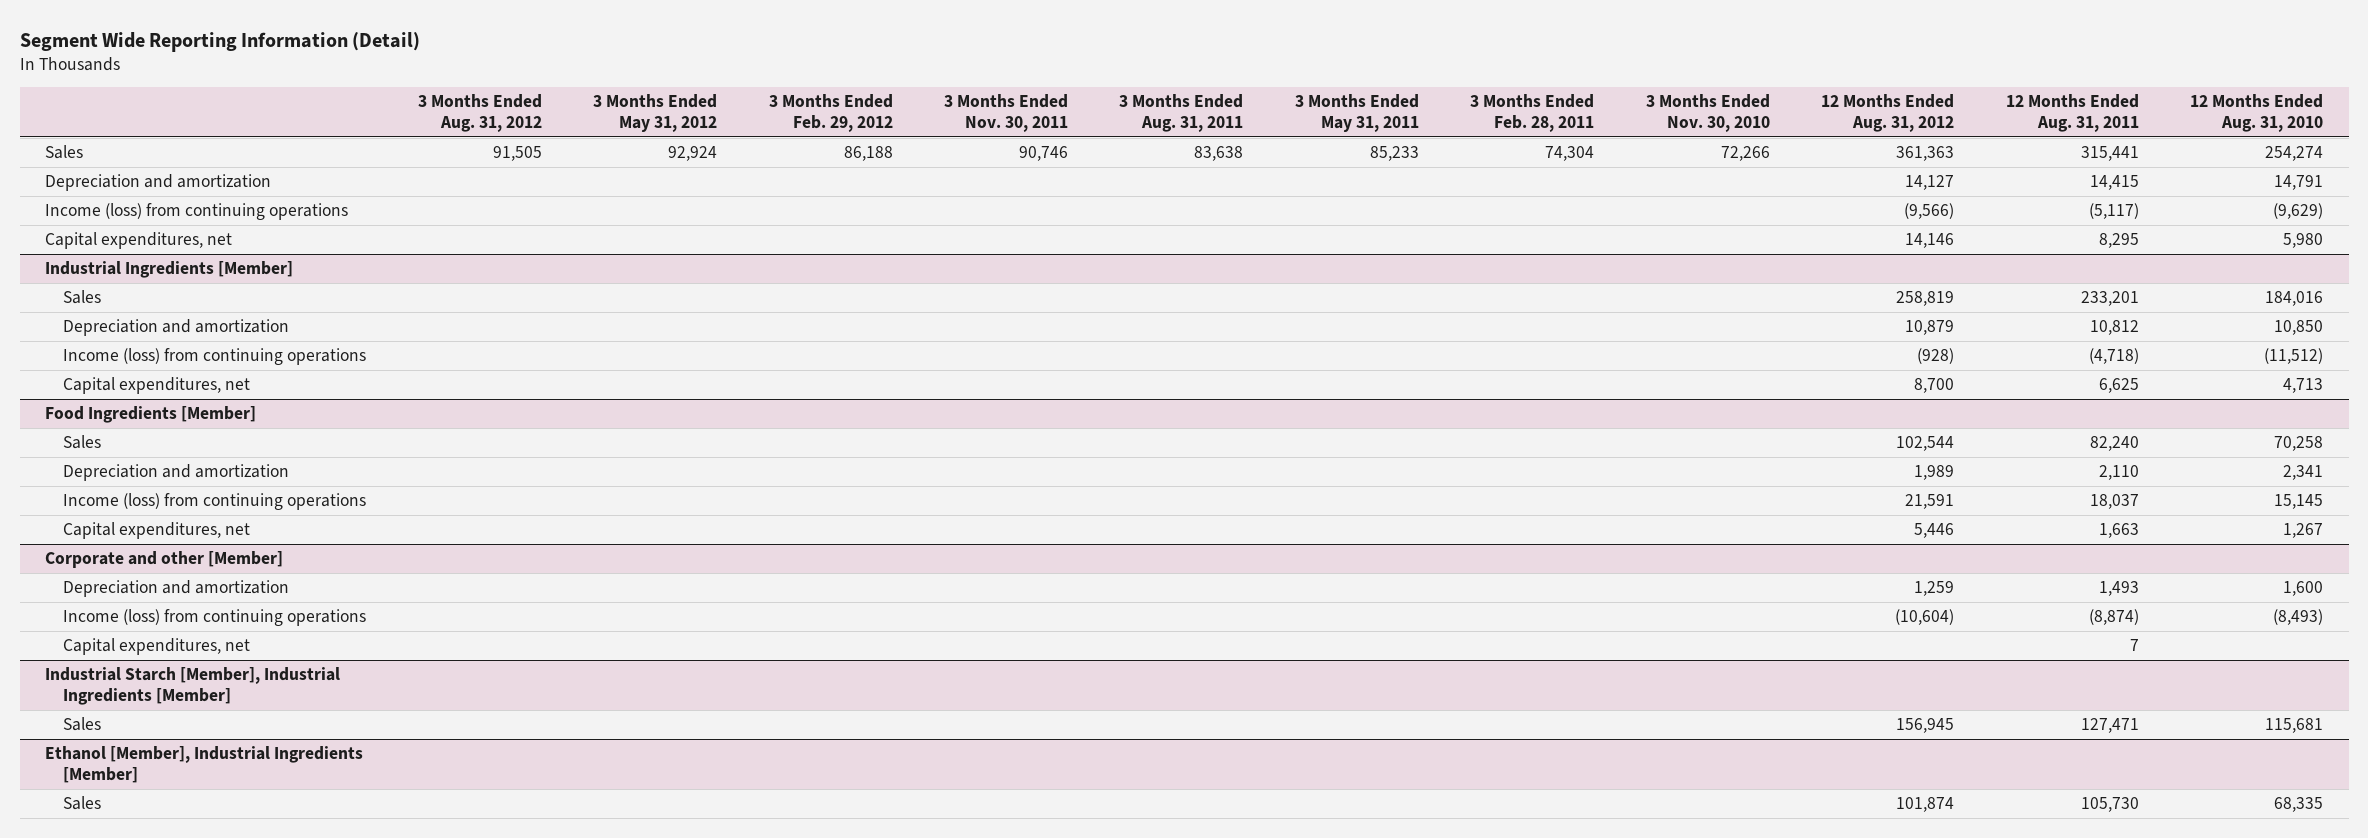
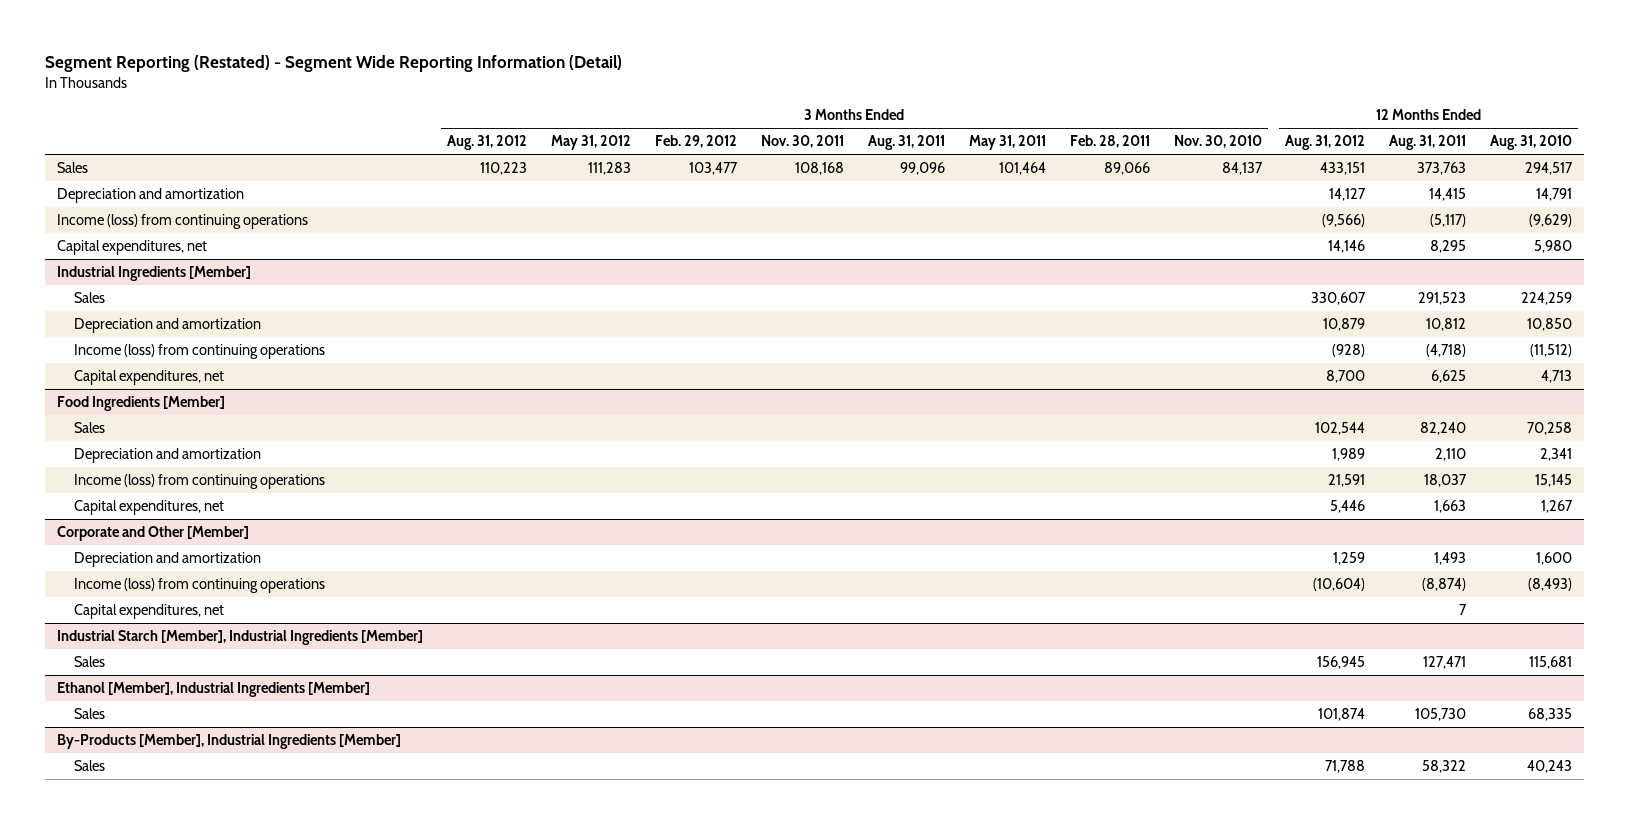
[19,31,420,52] Segment Wide Reporting Information (Detail) -> [45,54,623,72] Segment Reporting (Restated) - Segment Wide Reporting Information (Detail)
[492,146,542,162] 91,505 -> [479,162,527,176] 110,223
[668,146,718,162] 92,924 -> [587,162,631,176] 111,283
[843,146,893,162] 86,188 -> [688,162,738,176] 103,477
[1019,146,1069,162] 90,746 -> [794,162,844,176] 108,168
[1194,146,1244,162] 83,638 -> [899,162,945,176] 99,096
[1369,146,1419,162] 85,233 -> [998,162,1046,176] 101,464
[1545,146,1595,162] 74,304 -> [1103,162,1150,176] 89,066
[1720,146,1770,162] 72,266 -> [1221,162,1263,176] 84,137
[1896,146,1955,162] 361,363 -> [1320,162,1366,176] 433,151
[2080,146,2139,162] 315,441 -> [1417,162,1467,176] 373,763
[2265,146,2324,162] 254,274 -> [1525,162,1574,176] 294,517
[1896,291,1955,307] 258,819 -> [1311,292,1367,306] 330,607
[2080,291,2139,307] 233,201 -> [1418,292,1467,306] 291,523
[2265,291,2324,307] 184,016 -> [1521,292,1573,306] 224,259
[45,551,284,569] Corporate and other [Member] -> [57,526,250,542] Corporate and Other [Member]
none -> [57,734,402,750] By-Products [Member], Industrial Ingredients [Member]
none -> [73,760,105,772] Sales

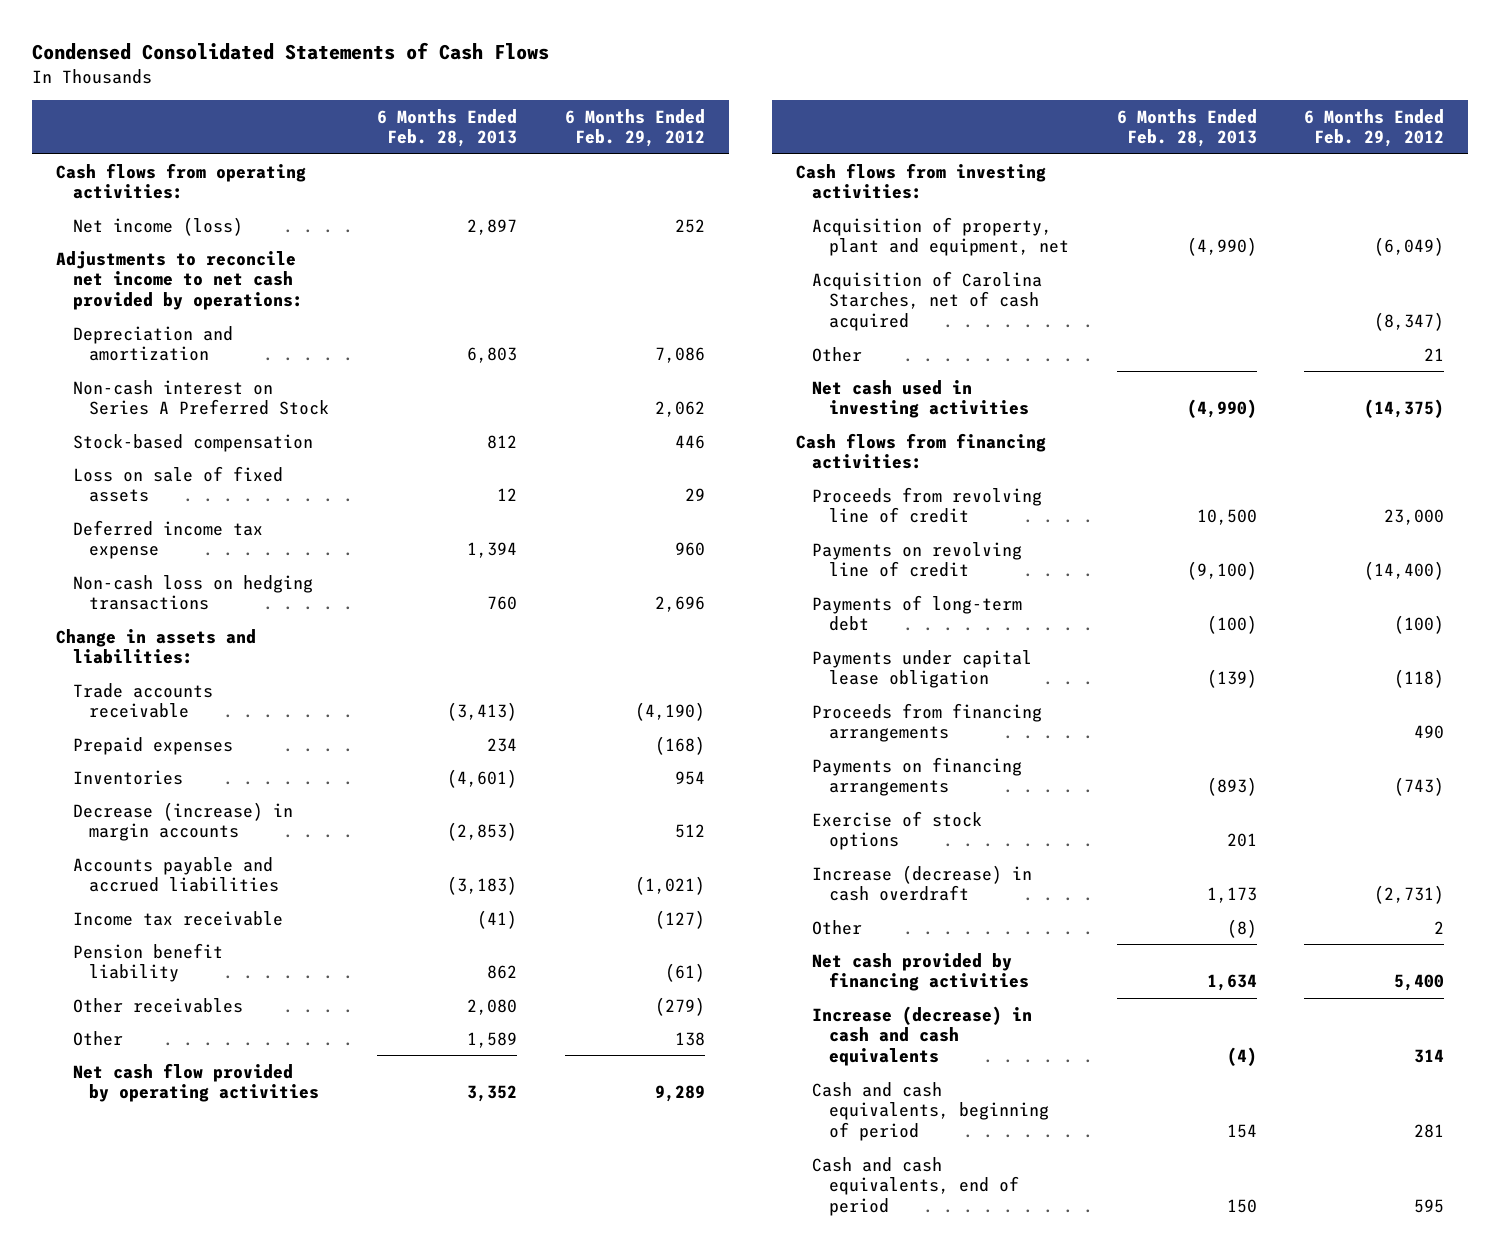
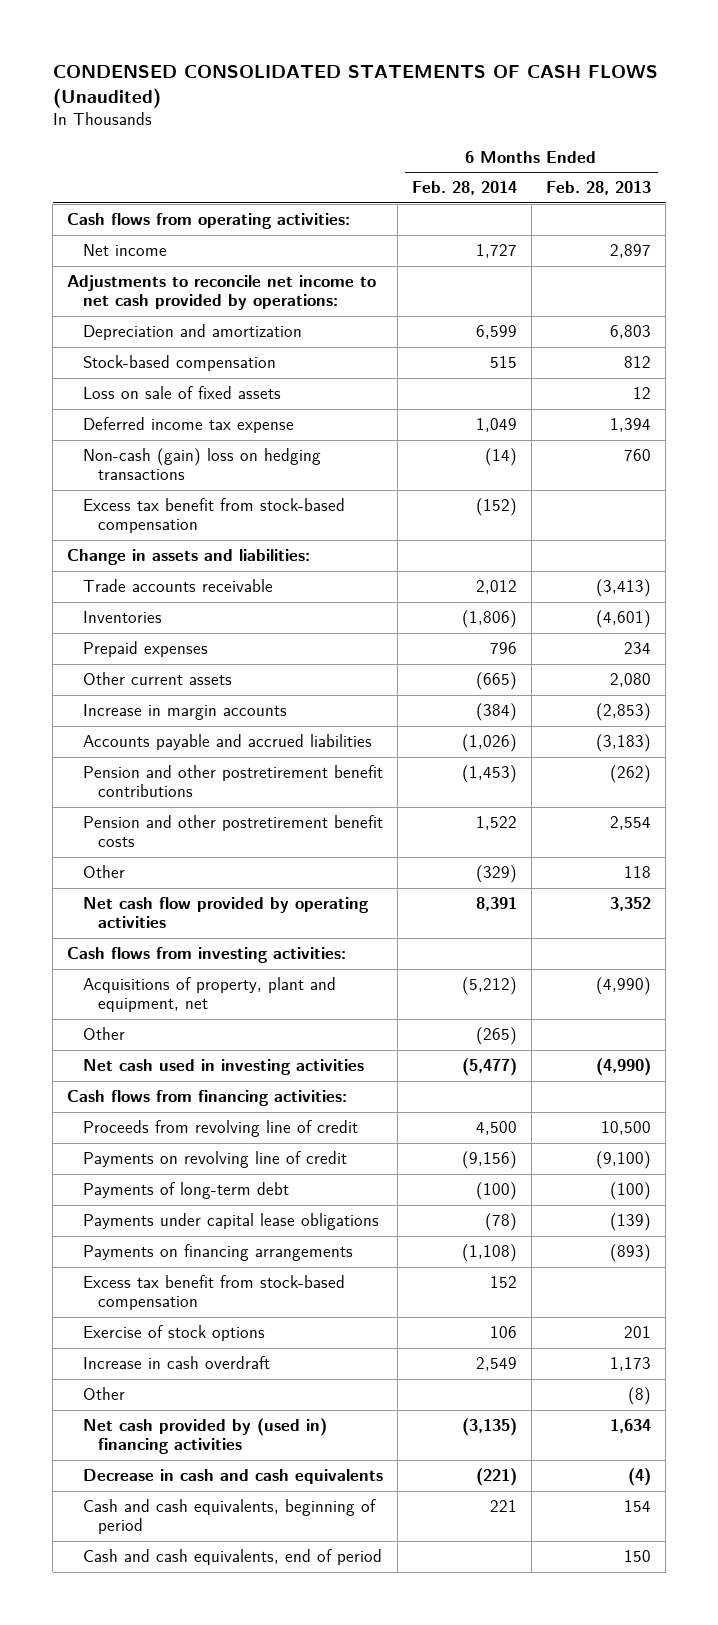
[32,42,550,61] Condensed Consolidated Statements of Cash Flows -> [52,64,658,109] CONDENSED CONSOLIDATED STATEMENTS OF CASH FLOWS (Unaudited)
[564,108,705,148] 6 Months Ended Feb. 29, 2012 -> none
none -> [411,181,517,196] Feb. 28, 2014
[72,216,243,236] Net income (loss) -> [82,244,167,257] Net income
[72,379,330,416] Non-cash interest on Series A Preferred Stock -> none
[72,574,313,611] Non-cash loss on hedging transactions -> [82,448,321,481] Non-cash (gain) loss on hedging transactions
none -> [82,498,345,534] Excess tax benefit from stock-based compensation
[72,736,233,755] Prepaid expenses -> [82,641,208,658] Prepaid expenses
none -> [82,672,232,686] Other current assets
[72,801,293,842] Decrease (increase) in margin accounts -> [82,704,287,721] Increase in margin accounts
[72,910,283,926] Income tax receivable -> none
[72,942,223,983] Pension benefit liability -> none
[72,997,243,1013] Other receivables -> none
none -> [82,765,383,798] Pension and other postretirement benefit contributions
none -> [82,815,383,848] Pension and other postretirement benefit costs
[466,1031,517,1048] 1,589 -> [624,866,652,879] 118
[812,270,1043,332] Acquisition of Carolina Starches, net of cash acquired -> none
[812,216,1069,257] Acquisition of property, plant and equipment, net -> [82,977,336,1013] Acquisitions of property, plant and equipment, net
[812,702,1043,743] Proceeds from financing arrangements -> none
[812,649,1033,689] Payments under capital lease obligation -> [82,1213,379,1231] Payments under capital lease obligations
none -> [82,1275,345,1311] Excess tax benefit from stock-based compensation
[812,864,1033,902] Increase (decrease) in cash overdraft -> [82,1356,270,1370] Increase in cash overdraft
[812,952,1029,992] Net cash provided by financing activities -> [82,1418,327,1455] Net cash provided by (used in) financing activities
[812,1005,1033,1067] Increase (decrease) in cash and cash equivalents -> [82,1469,383,1485] Decrease in cash and cash equivalents

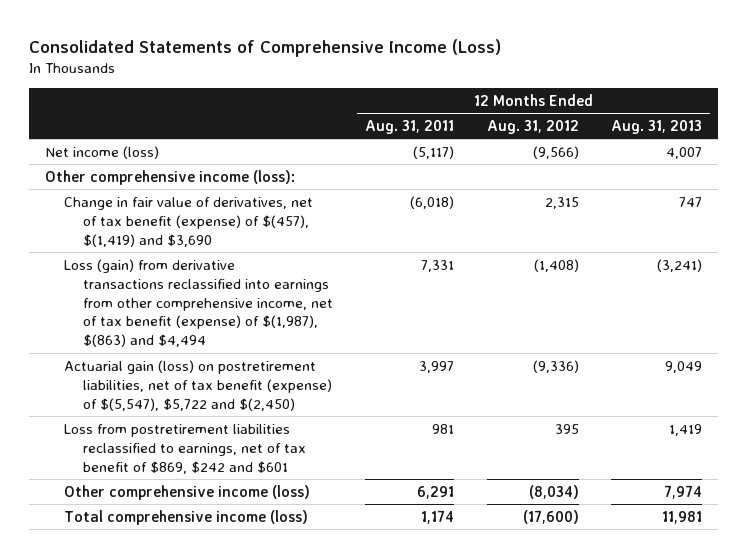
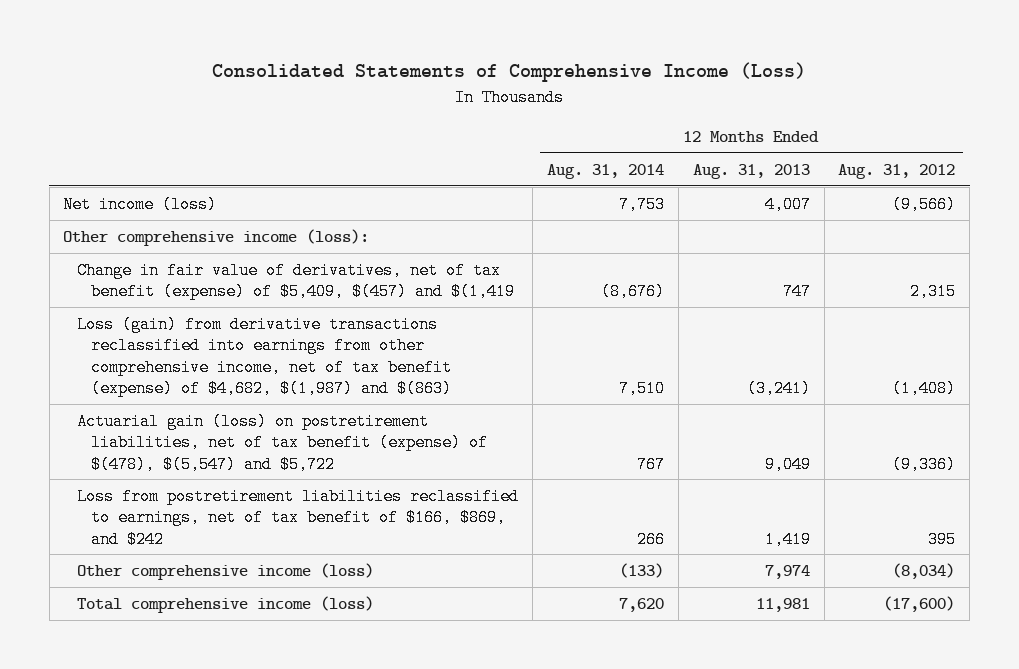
[365,120,455,135] Aug. 31, 2011 -> none
none -> [546,163,664,179] Aug. 31, 2014
[64,196,314,247] Change in fair value of derivatives, net of tax benefit (expense) of $(457), $(1,419) and $3,690 -> [77,261,516,301] Change in fair value of derivatives, net of tax benefit (expense) of $5,409, $(457) and $(1,419
[64,258,334,348] Loss (gain) from derivative transactions reclassified into earnings from other comprehensive income, net of tax benefit (expense) of $(1,987), $(863) and $4,494 -> [77,315,453,397] Loss (gain) from derivative transactions reclassified into earnings from other comprehensive income, net of tax benefit (expense) of $4,682, $(1,987) and $(863)
[64,359,333,411] Actuarial gain (loss) on postretirement liabilities, net of tax benefit (expense) of $(5,547), $5,722 and $(2,450) -> [77,412,489,473] Actuarial gain (loss) on postretirement liabilities, net of tax benefit (expense) of $(478), $(5,547) and $5,722
[64,423,307,474] Loss from postretirement liabilities reclassified to earnings, net of tax benefit of $869, $242 and $601 -> [77,487,520,548] Loss from postretirement liabilities reclassified to earnings, net of tax benefit of $166, $869, and $242

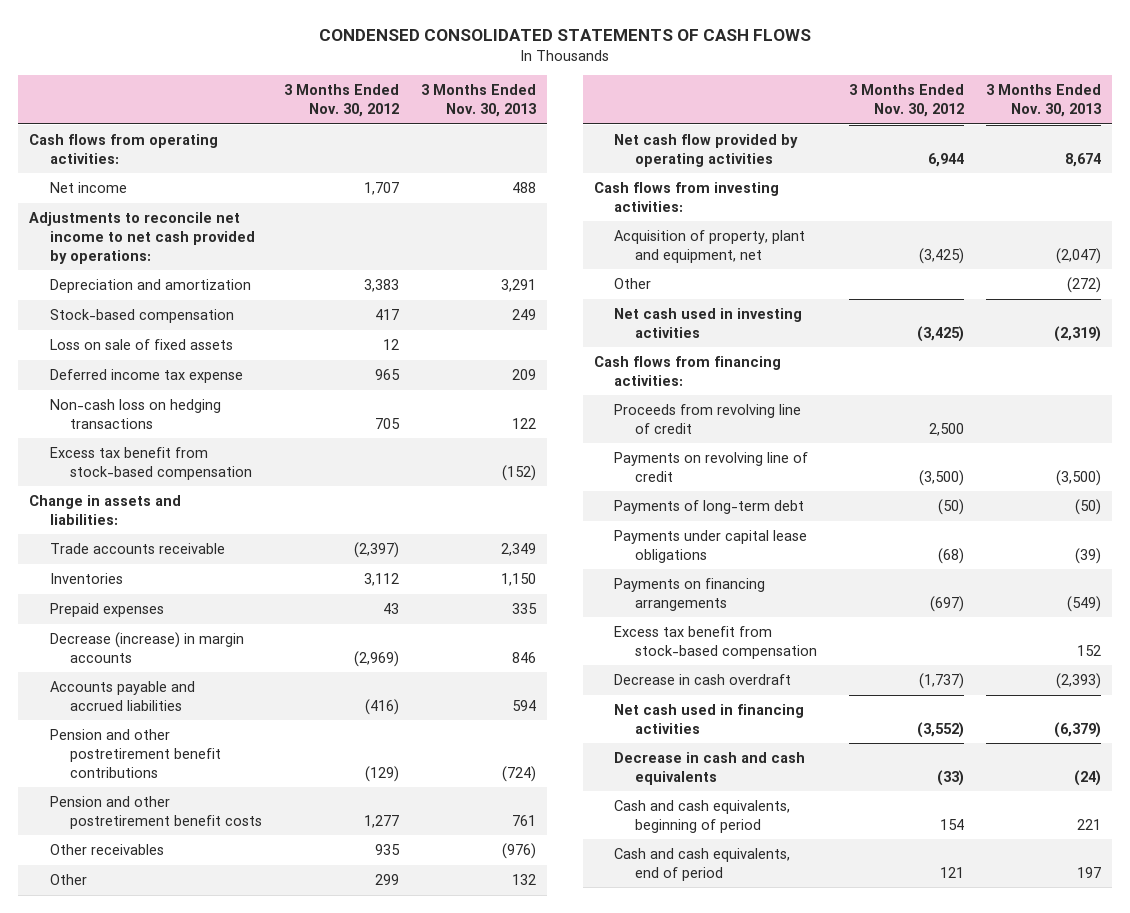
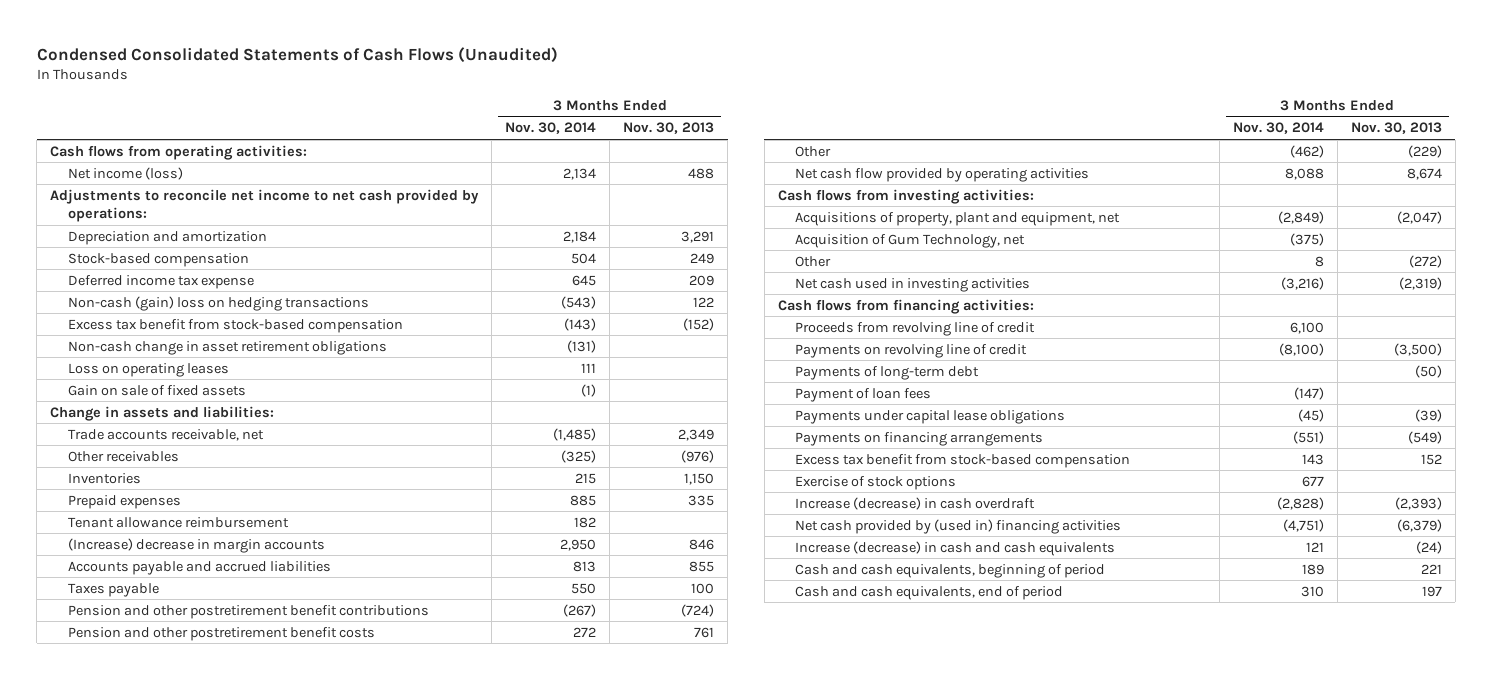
[318,29,811,42] CONDENSED CONSOLIDATED STATEMENTS OF CASH FLOWS -> [36,46,558,63] Condensed Consolidated Statements of Cash Flows (Unaudited)
[283,84,399,118] 3 Months Ended Nov. 30, 2012 -> none
none -> [505,122,597,135] Nov. 30, 2014
[49,181,127,193] Net income -> [67,166,183,180] Net income (loss)
[49,338,233,350] Loss on sale of fixed assets -> none
[49,398,221,429] Non-cash loss on hedging transactions -> [67,295,369,311] Non-cash (gain) loss on hedging transactions
none -> [67,340,387,355] Non-cash change in asset retirement obligations
none -> [67,362,229,377] Loss on operating leases
none -> [67,384,246,396] Gain on sale of fixed assets
[49,542,225,554] Trade accounts receivable -> [67,428,264,441] Trade accounts receivable, net
[49,843,164,855] Other receivables -> [67,450,179,462] Other receivables
none -> [67,516,289,528] Tenant allowance reimbursement
[49,631,244,663] Decrease (increase) in margin accounts -> [67,537,325,553] (Increase) decrease in margin accounts
[511,699,536,711] 594 -> [689,560,715,572] 855
none -> [67,582,159,597] Taxes payable
[511,873,536,885] 132 -> [1407,144,1442,158] (229)
[614,229,806,263] Acquisition of property, plant and equipment, net -> [795,211,1121,226] Acquisitions of property, plant and equipment, net
none -> [795,233,1026,248] Acquisition of Gum Technology, net
none -> [795,387,932,402] Payment of loan fees
none -> [795,475,957,490] Exercise of stock options
[614,673,792,685] Decrease in cash overdraft -> [795,496,1036,510] Increase (decrease) in cash overdraft
[614,703,805,734] Net cash used in financing activities -> [795,518,1122,534] Net cash provided by (used in) financing activities
[614,751,806,785] Decrease in cash and cash equivalents -> [795,540,1116,556] Increase (decrease) in cash and cash equivalents

